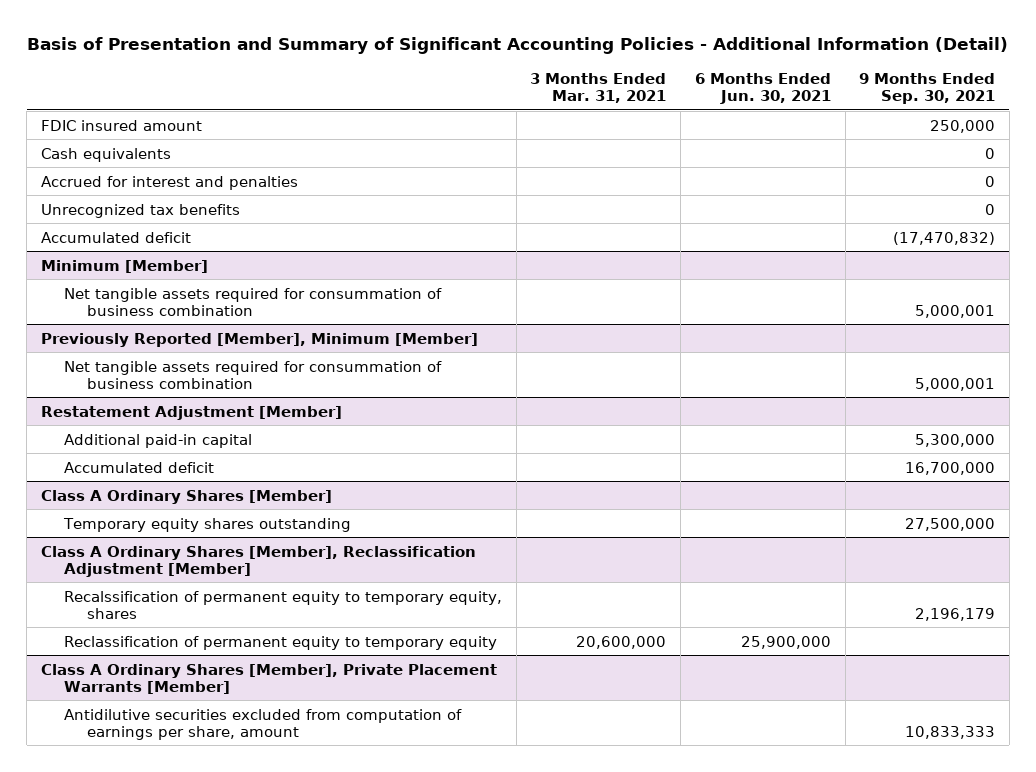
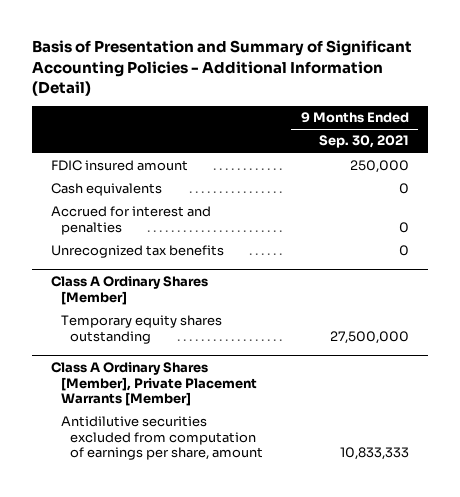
[530,72,667,103] 3 Months Ended Mar. 31, 2021 -> none
[694,72,831,104] 6 Months Ended Jun. 30, 2021 -> none
[40,231,191,243] Accumulated deficit -> none
[40,259,208,273] Minimum [Member] -> none
[63,287,442,316] Net tangible assets required for consummation of business combination -> none
[40,332,478,347] Previously Reported [Member], Minimum [Member] -> none
[63,360,442,389] Net tangible assets required for consummation of business combination -> none
[40,405,342,420] Restatement Adjustment [Member] -> none
[63,433,252,448] Additional paid-in capital -> none
[63,461,214,473] Accumulated deficit -> none
[40,545,476,577] Class A Ordinary Shares [Member], Reclassification Adjustment [Member] -> none
[63,590,502,619] Recalssification of permanent equity to temporary equity, shares -> none
[63,635,497,650] Reclassification of permanent equity to temporary equity -> none

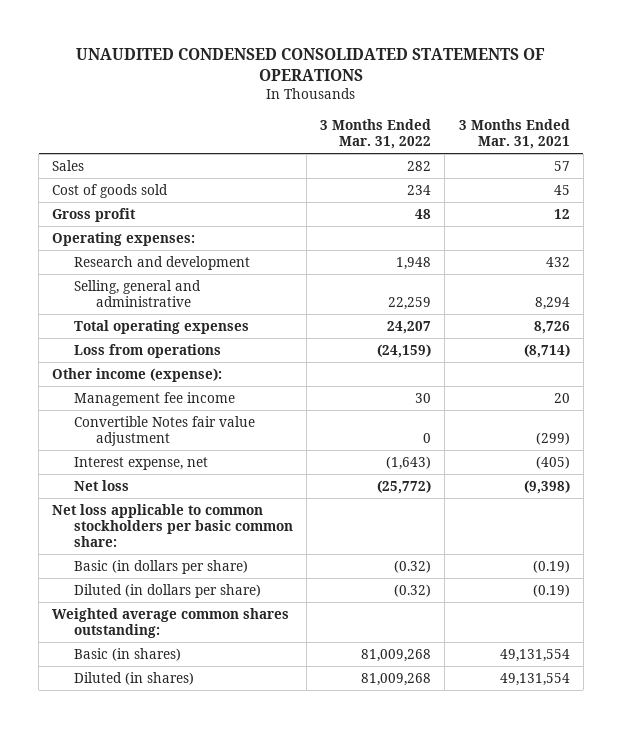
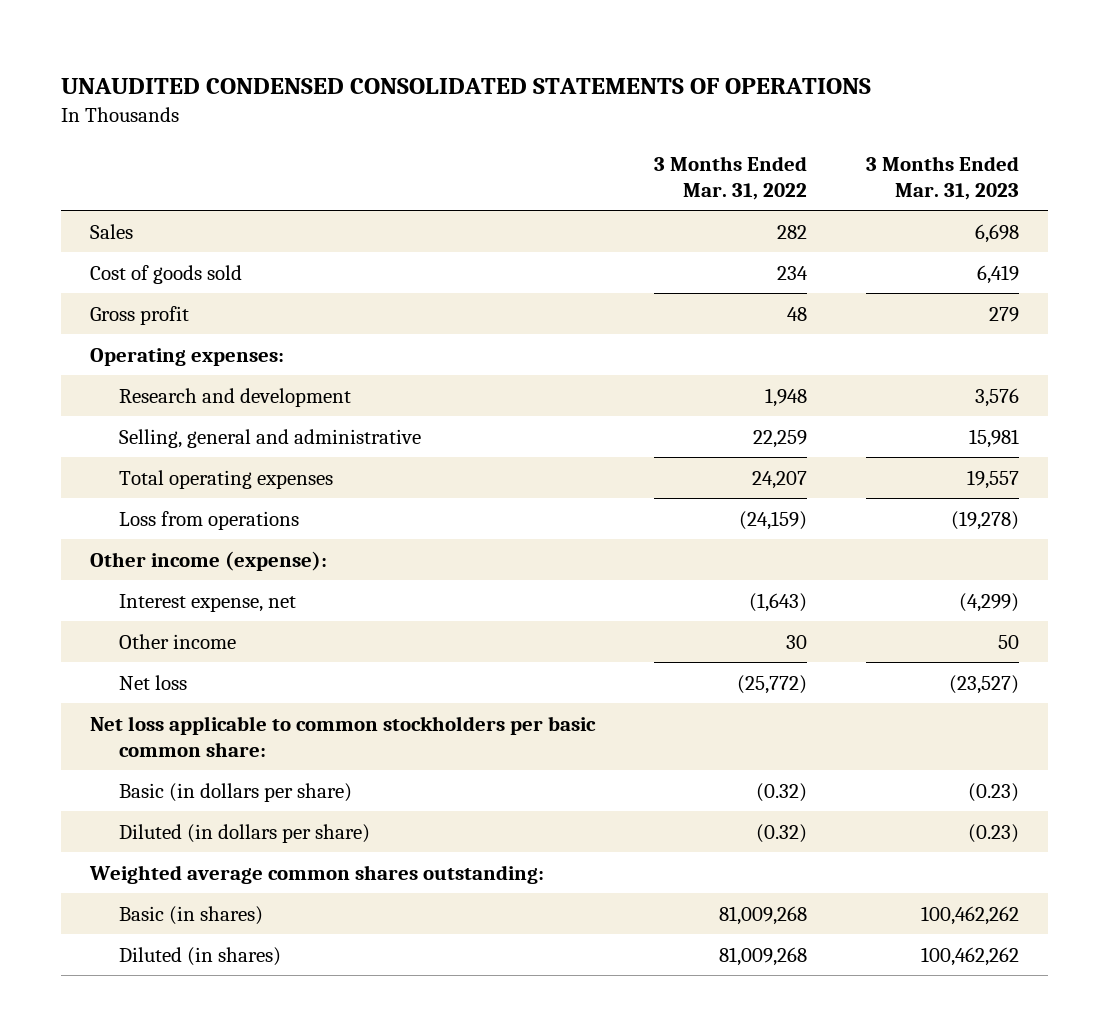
[458,119,570,150] 3 Months Ended Mar. 31, 2021 -> none
none -> [865,155,1019,200] 3 Months Ended Mar. 31, 2023
[74,391,236,406] Management fee income -> none
[74,415,256,447] Convertible Notes fair value adjustment -> none
none -> [119,633,237,649] Other income

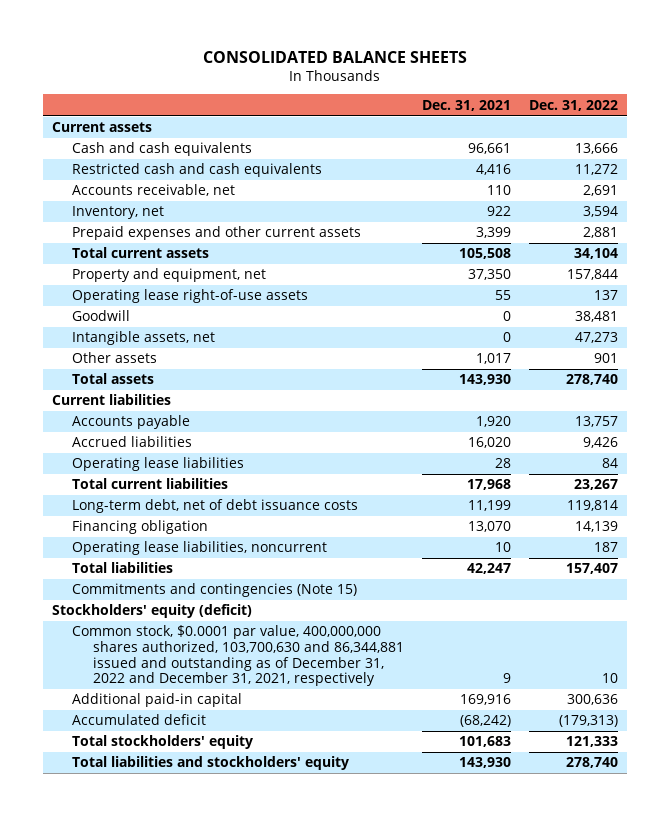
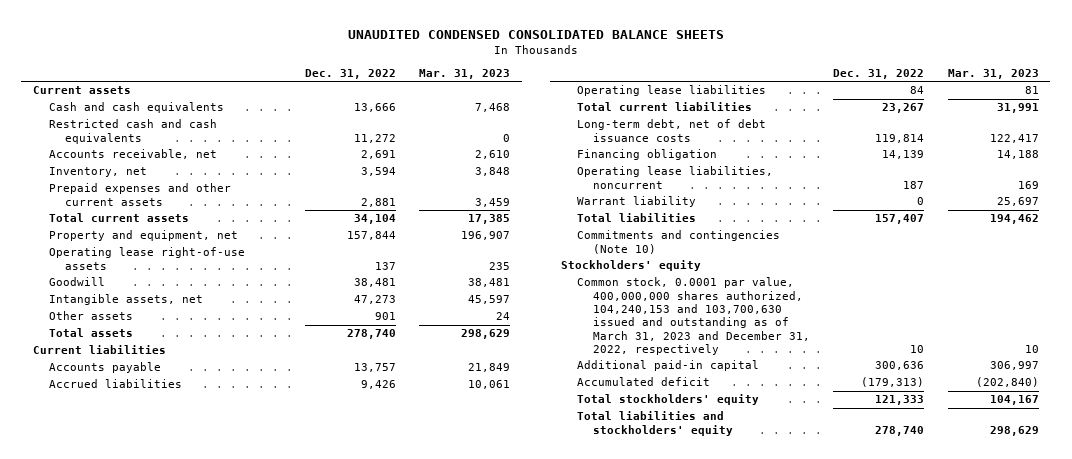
[202,51,467,64] CONSOLIDATED BALANCE SHEETS -> [347,29,724,39] UNAUDITED CONDENSED CONSOLIDATED BALANCE SHEETS
[422,99,512,111] Dec. 31, 2021 -> none
none -> [419,69,511,80] Mar. 31, 2023
none -> [577,196,697,208] Warrant liability
[72,583,358,598] Commitments and contingencies (Note 15) -> [577,230,781,254] Commitments and contingencies (Note 10)
[51,604,252,619] Stockholders' equity (deficit) -> [561,260,702,272] Stockholders' equity
[72,625,405,687] Common stock, $0.0001 par value, 400,000,000 shares authorized, 103,700,630 and 86,344,881 issued and outstanding as of December 31, 2022 and December 31, 2021, respectively -> [577,277,811,355] Common stock, 0.0001 par value, 400,000,000 shares authorized, 104,240,153 and 103,700,630 issued and outstanding as of March 31, 2023 and December 31, 2022, respectively

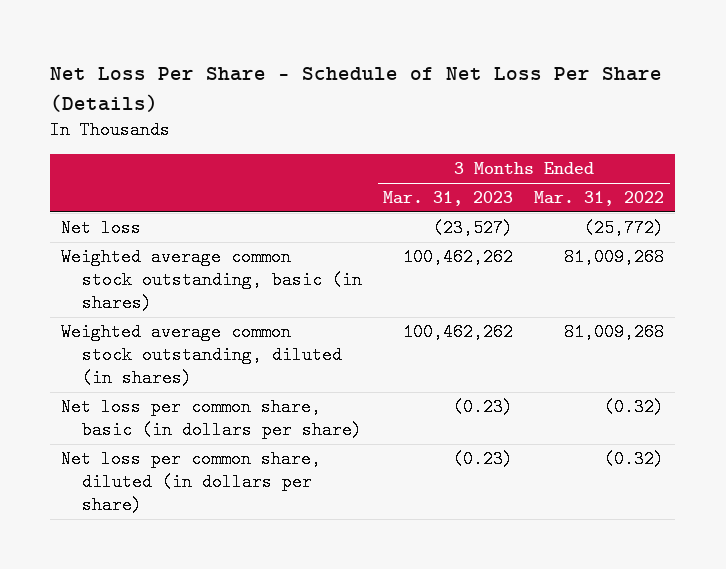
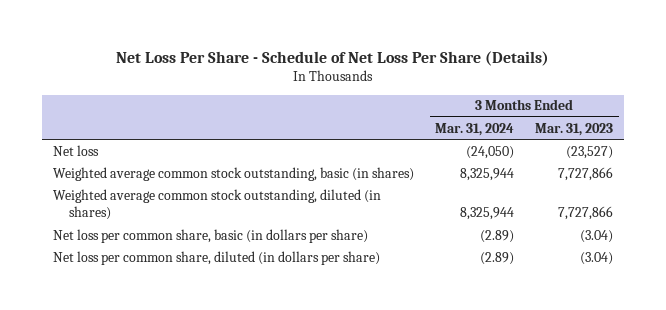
[534,191,665,207] Mar. 31, 2022 -> none
none -> [434,122,514,136] Mar. 31, 2024
[403,248,514,267] 100,462,262 -> [558,166,614,181] 7,727,866
[403,323,514,342] 100,462,262 -> [558,206,614,221] 7,727,866
[453,398,514,417] (0.23) -> [580,229,614,243] (3.04)
[453,450,514,469] (0.23) -> [580,251,614,265] (3.04)

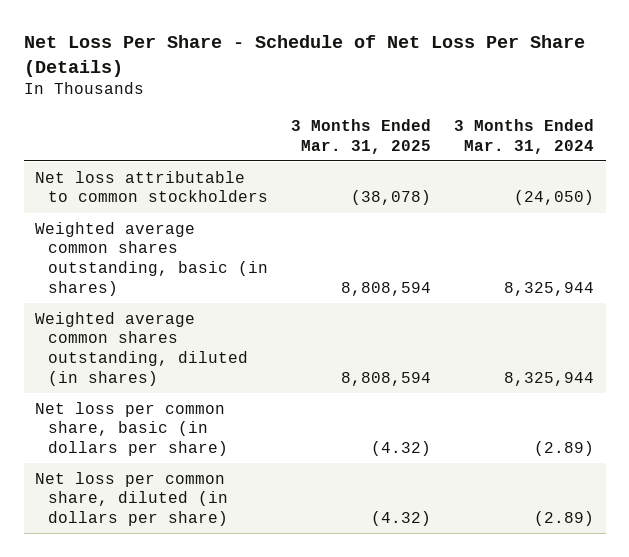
[535,122,614,136] Mar. 31, 2023 -> none
none -> [291,118,432,154] 3 Months Ended Mar. 31, 2025
[52,144,99,156] Net loss -> [35,170,268,203] Net loss attributable to common stockholders
[52,166,414,181] Weighted average common stock outstanding, basic (in shares) -> [35,221,268,297] Weighted average common shares outstanding, basic (in shares)
[52,188,381,221] Weighted average common stock outstanding, diluted (in shares) -> [35,311,248,387] Weighted average common shares outstanding, diluted (in shares)

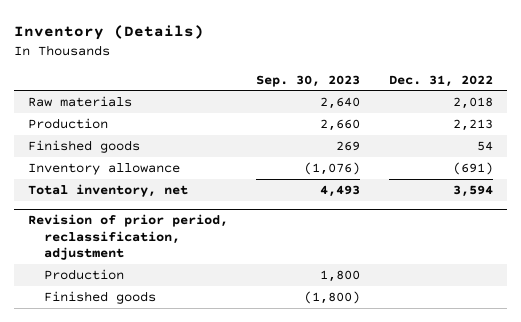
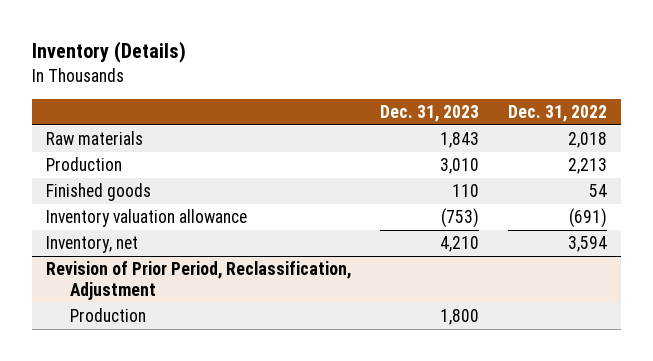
[256,74,361,87] Sep. 30, 2023 -> none
none -> [379,105,479,123] Dec. 31, 2023
[28,163,181,176] Inventory allowance -> [46,208,248,227] Inventory valuation allowance
[28,184,189,198] Total inventory, net -> [46,235,139,253] Inventory, net
[28,214,229,260] Revision of prior period, reclassification, adjustment -> [46,260,352,301] Revision of Prior Period, Reclassification, Adjustment
[44,291,157,305] Finished goods -> none

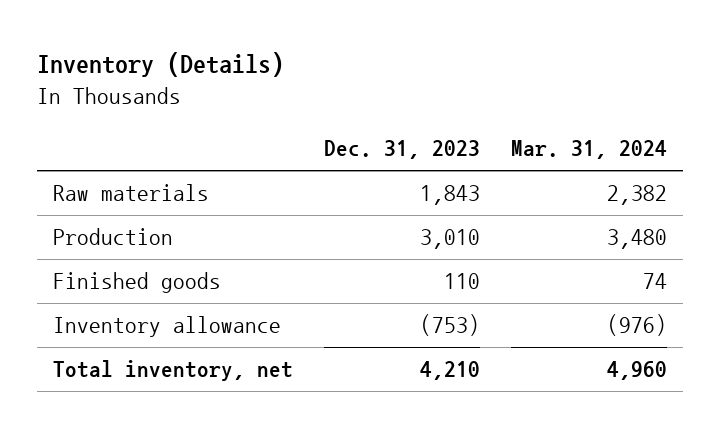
[507,105,607,123] Dec. 31, 2022 -> none
none -> [511,140,668,160] Mar. 31, 2024
[46,260,352,301] Revision of Prior Period, Reclassification, Adjustment -> none
[69,307,146,322] Production -> none
[46,208,248,227] Inventory valuation allowance -> [52,316,281,338] Inventory allowance
[46,235,139,253] Inventory, net -> [52,360,293,382] Total inventory, net

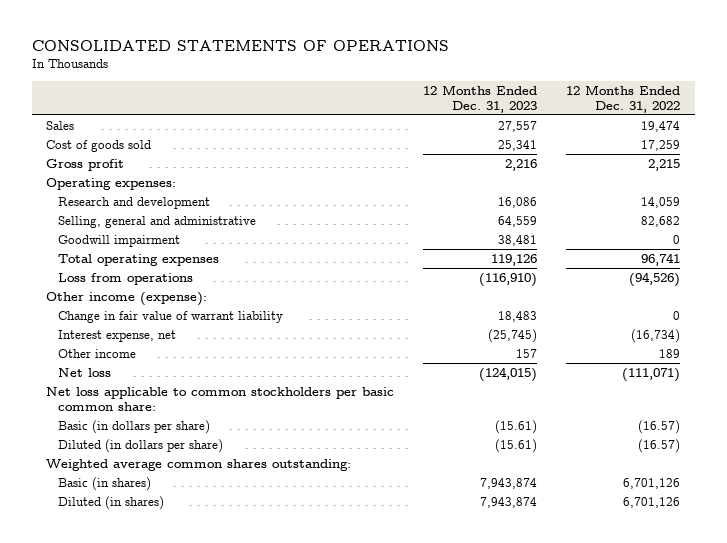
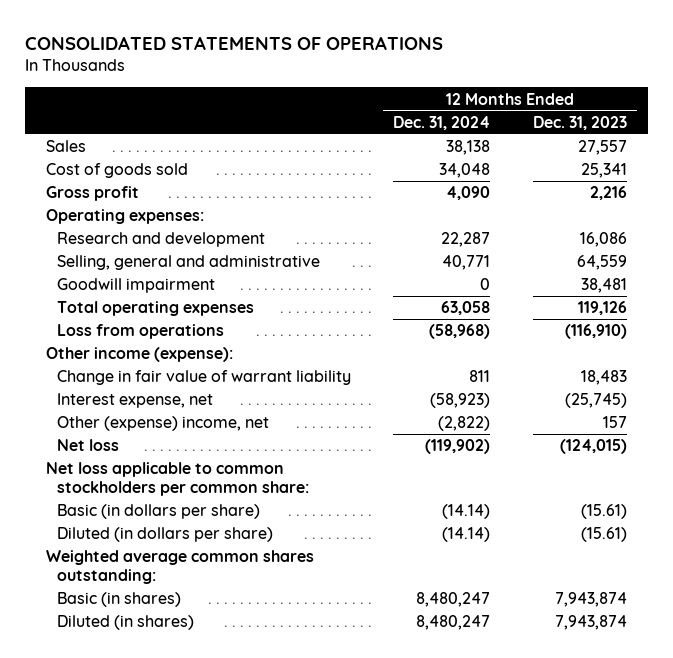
[566,84,681,113] 12 Months Ended Dec. 31, 2022 -> none
none -> [393,115,491,130] Dec. 31, 2024
[57,348,136,358] Other income -> [57,416,270,432] Other (expense) income, net
[46,386,395,411] Net loss applicable to common stockholders per basic common share: -> [46,462,310,497] Net loss applicable to common stockholders per common share:

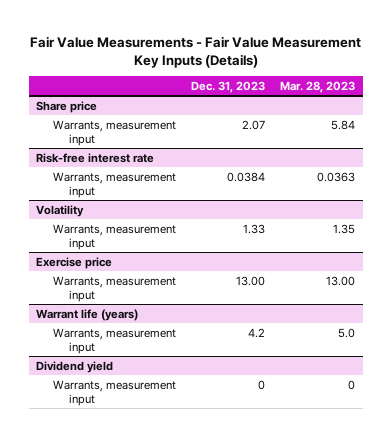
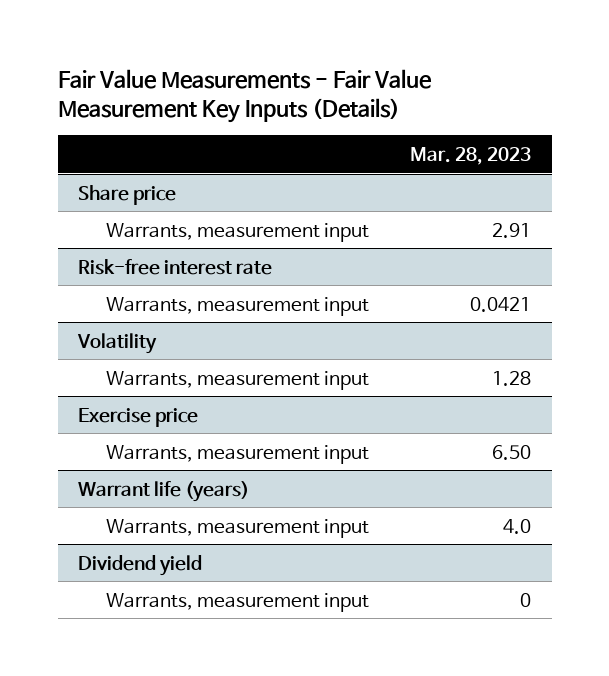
[191,80,266,93] Dec. 31, 2023 -> none
[331,119,356,130] 5.84 -> [492,222,532,238] 2.91
[317,171,356,182] 0.0363 -> [470,296,532,312] 0.0421
[333,223,356,234] 1.35 -> [492,370,532,386] 1.28
[326,275,356,286] 13.00 -> [492,444,532,460] 6.50
[338,327,356,338] 5.0 -> [503,518,532,534] 4.0

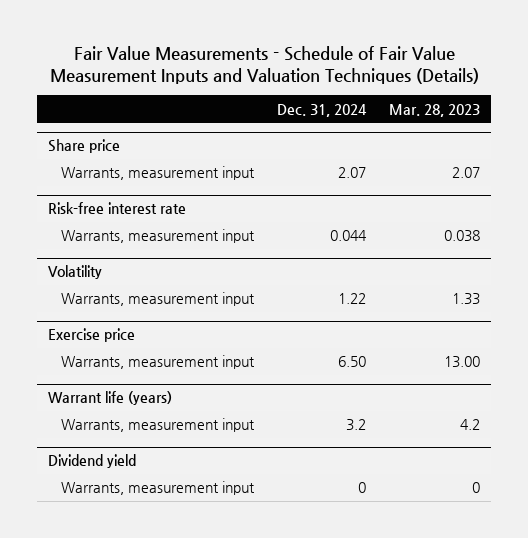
[57,68,432,124] Fair Value Measurements - Fair Value Measurement Key Inputs (Details) -> [50,46,480,85] Fair Value Measurements - Schedule of Fair Value Measurement Inputs and Valuation Techniques (Details)
none -> [277,103,368,117] Dec. 31, 2024
[492,222,532,238] 2.91 -> [451,167,480,179] 2.07
[470,296,532,312] 0.0421 -> [443,230,480,243] 0.038
[492,370,532,386] 1.28 -> [451,293,480,306] 1.33
[492,444,532,460] 6.50 -> [443,356,480,369] 13.00
[503,518,532,534] 4.0 -> [459,419,480,431] 4.2

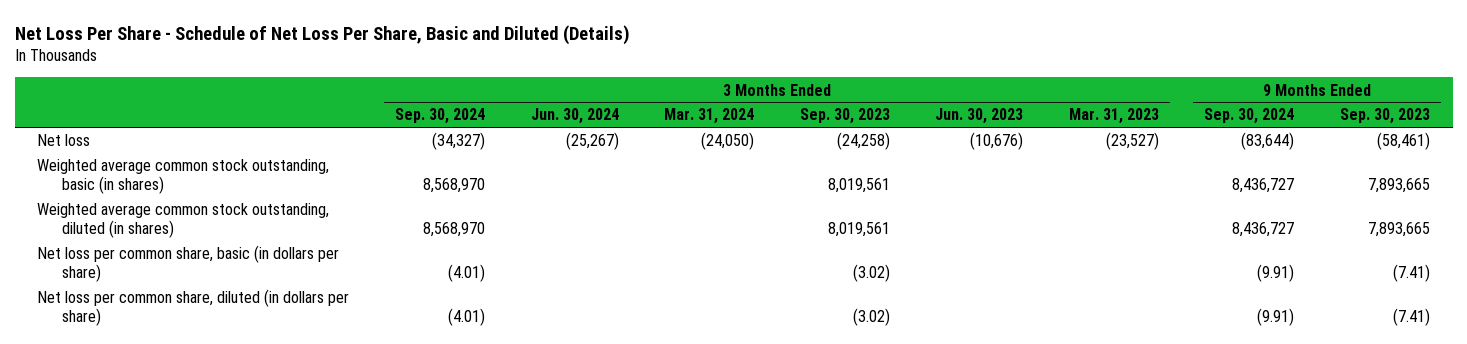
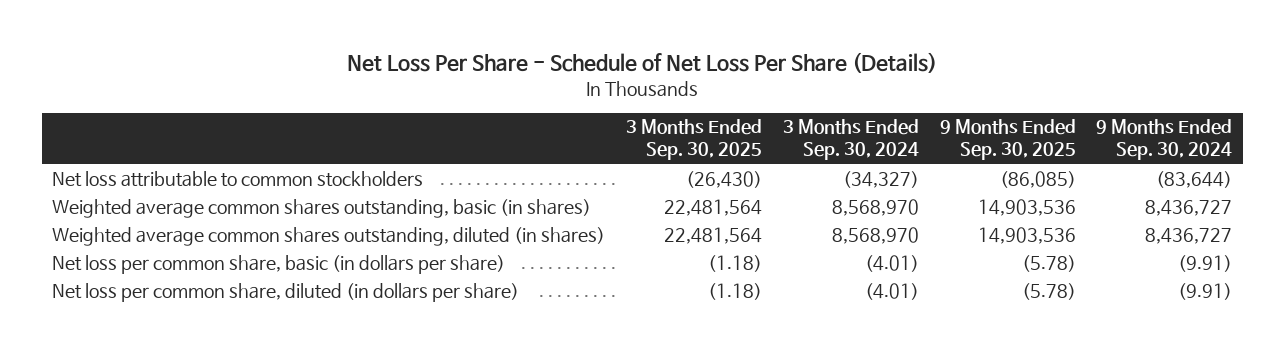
[14,24,630,45] Net Loss Per Share - Schedule of Net Loss Per Share, Basic and Diluted (Details) -> [347,52,938,74] Net Loss Per Share - Schedule of Net Loss Per Share (Details)
[530,108,619,125] Jun. 30, 2024 -> none
[664,108,755,125] Mar. 31, 2024 -> none
[799,108,890,125] Sep. 30, 2023 -> none
[935,108,1024,125] Jun. 30, 2023 -> none
[1068,108,1159,125] Mar. 31, 2023 -> none
[1339,108,1430,125] Sep. 30, 2023 -> none
none -> [626,119,763,161] 3 Months Ended Sep. 30, 2025
none -> [939,119,1076,161] 9 Months Ended Sep. 30, 2025
[37,134,91,147] Net loss -> [52,170,424,187] Net loss attributable to common stockholders
[37,159,330,195] Weighted average common stock outstanding, basic (in shares) -> [52,198,592,218] Weighted average common shares outstanding, basic (in shares)
[37,203,330,239] Weighted average common stock outstanding, diluted (in shares) -> [52,226,606,246] Weighted average common shares outstanding, diluted (in shares)

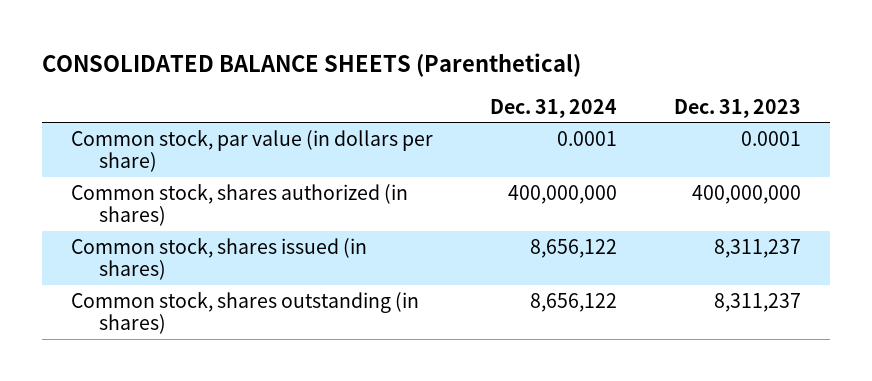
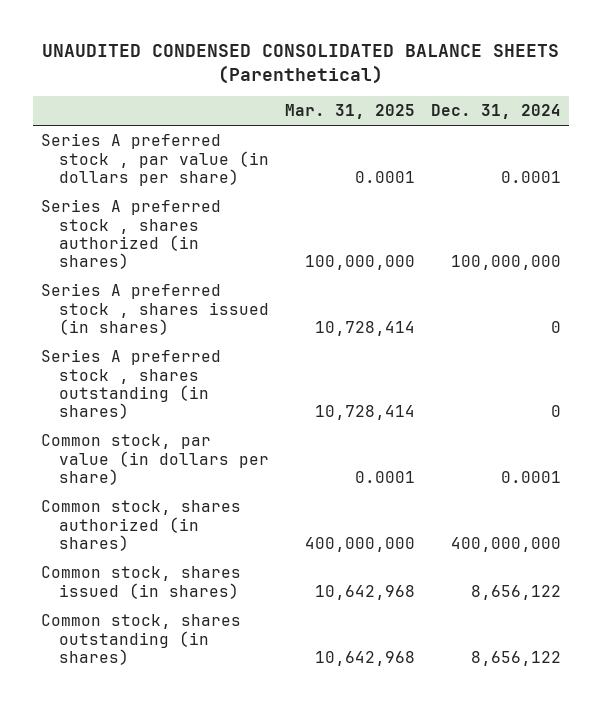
[41,52,581,77] CONSOLIDATED BALANCE SHEETS (Parenthetical) -> [41,44,559,84] UNAUDITED CONDENSED CONSOLIDATED BALANCE SHEETS (Parenthetical)
[674,98,802,118] Dec. 31, 2023 -> none
none -> [285,104,416,120] Mar. 31, 2025
none -> [41,133,270,187] Series A preferred stock , par value (in dollars per share)
none -> [41,199,222,270] Series A preferred stock , shares authorized (in shares)
none -> [41,283,270,336] Series A preferred stock , shares issued (in shares)
none -> [41,349,222,420] Series A preferred stock , shares outstanding (in shares)

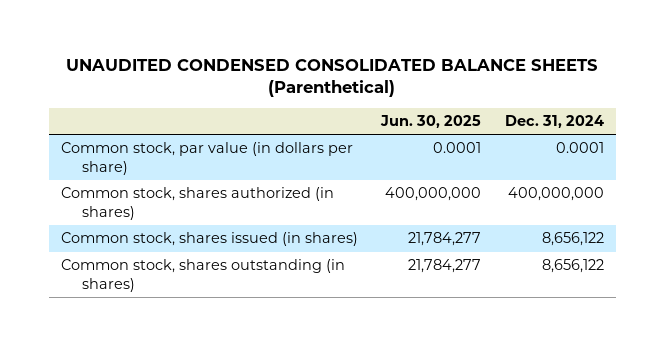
[285,104,416,120] Mar. 31, 2025 -> none
none -> [380,115,482,129] Jun. 30, 2025
[41,133,270,187] Series A preferred stock , par value (in dollars per share) -> none
[41,199,222,270] Series A preferred stock , shares authorized (in shares) -> none
[41,283,270,336] Series A preferred stock , shares issued (in shares) -> none
[41,349,222,420] Series A preferred stock , shares outstanding (in shares) -> none

